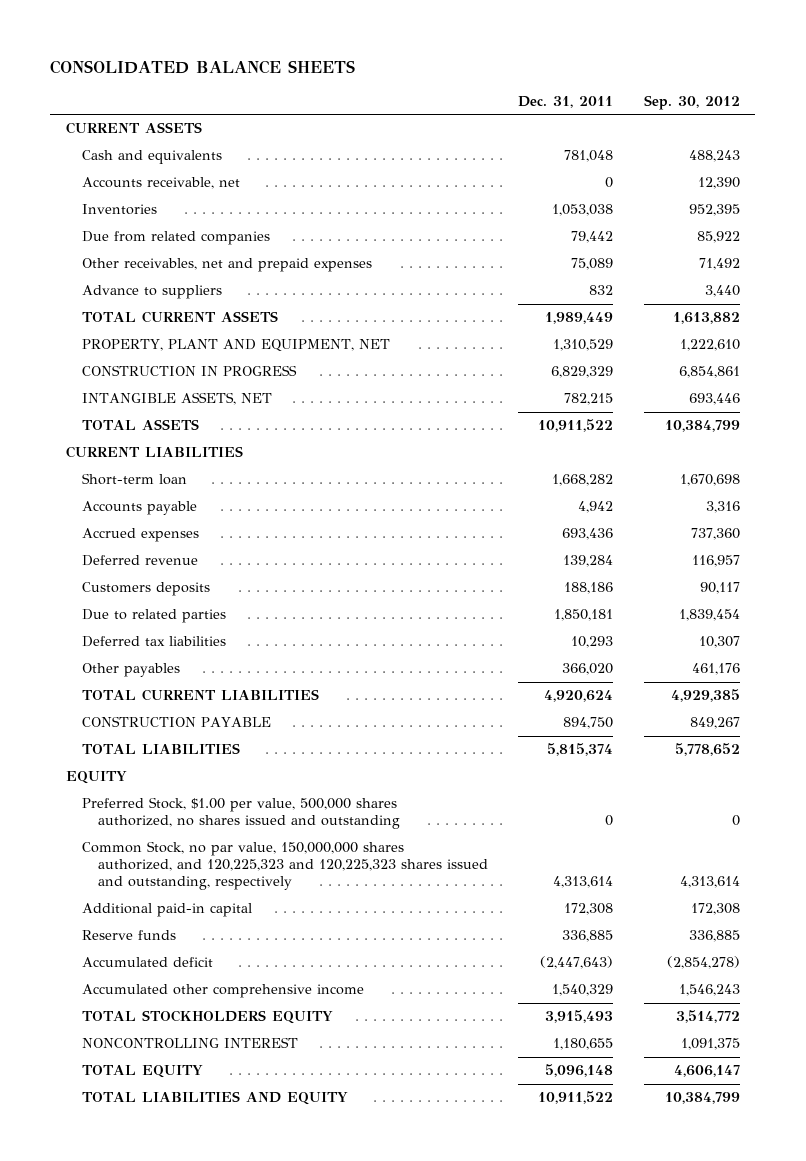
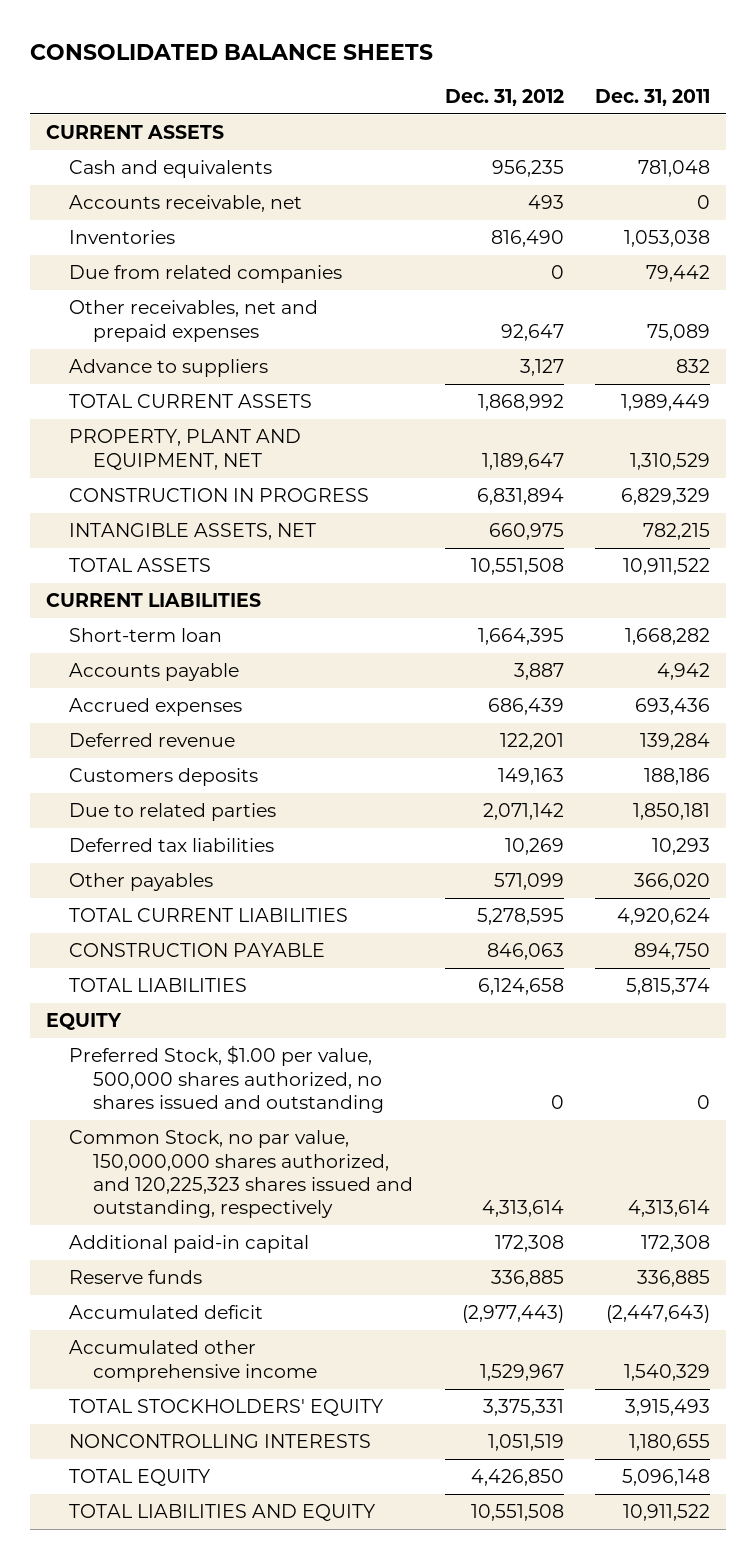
[643,94,740,110] Sep. 30, 2012 -> none
none -> [444,89,564,107] Dec. 31, 2012
[81,841,488,891] Common Stock, no par value, 150,000,000 shares authorized, and 120,225,323 and 120,225,323 shares issued and outstanding, respectively -> [69,1130,414,1219] Common Stock, no par value, 150,000,000 shares authorized, and 120,225,323 shares issued and outstanding, respectively
[81,1010,333,1025] TOTAL STOCKHOLDERS EQUITY -> [69,1399,385,1417] TOTAL STOCKHOLDERS' EQUITY
[81,1037,298,1049] NONCONTROLLING INTEREST -> [69,1434,372,1449] NONCONTROLLING INTERESTS

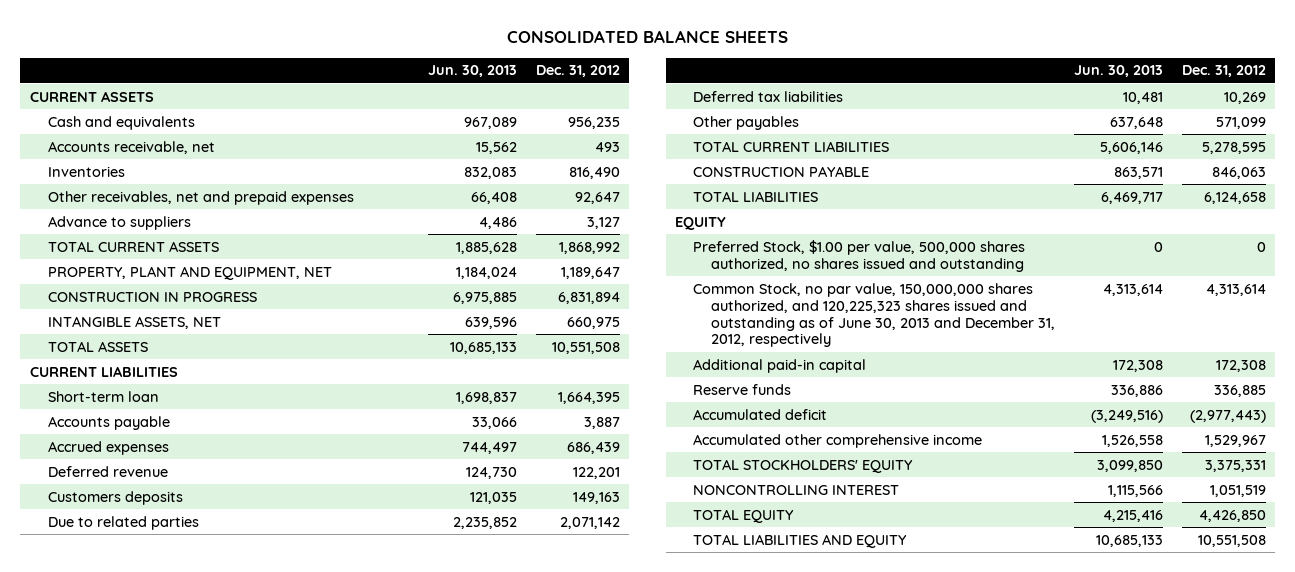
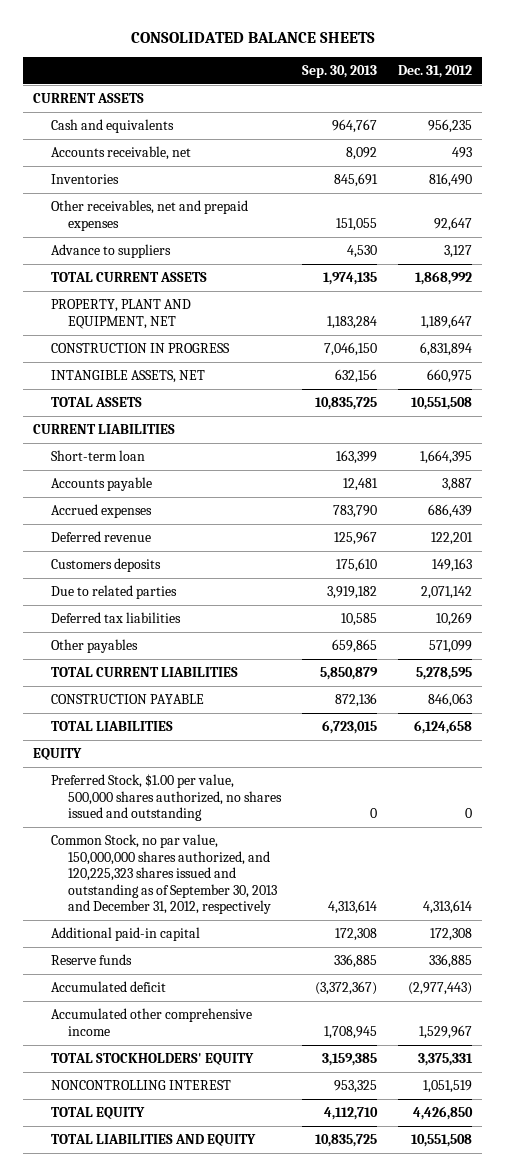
[428,65,518,78] Jun. 30, 2013 -> none
none -> [302,64,378,78] Sep. 30, 2013
[693,282,1056,348] Common Stock, no par value, 150,000,000 shares authorized, and 120,225,323 shares issued and outstanding as of June 30, 2013 and December 31, 2012, respectively -> [50,833,278,915] Common Stock, no par value, 150,000,000 shares authorized, and 120,225,323 shares issued and outstanding as of September 30, 2013 and December 31, 2012, respectively

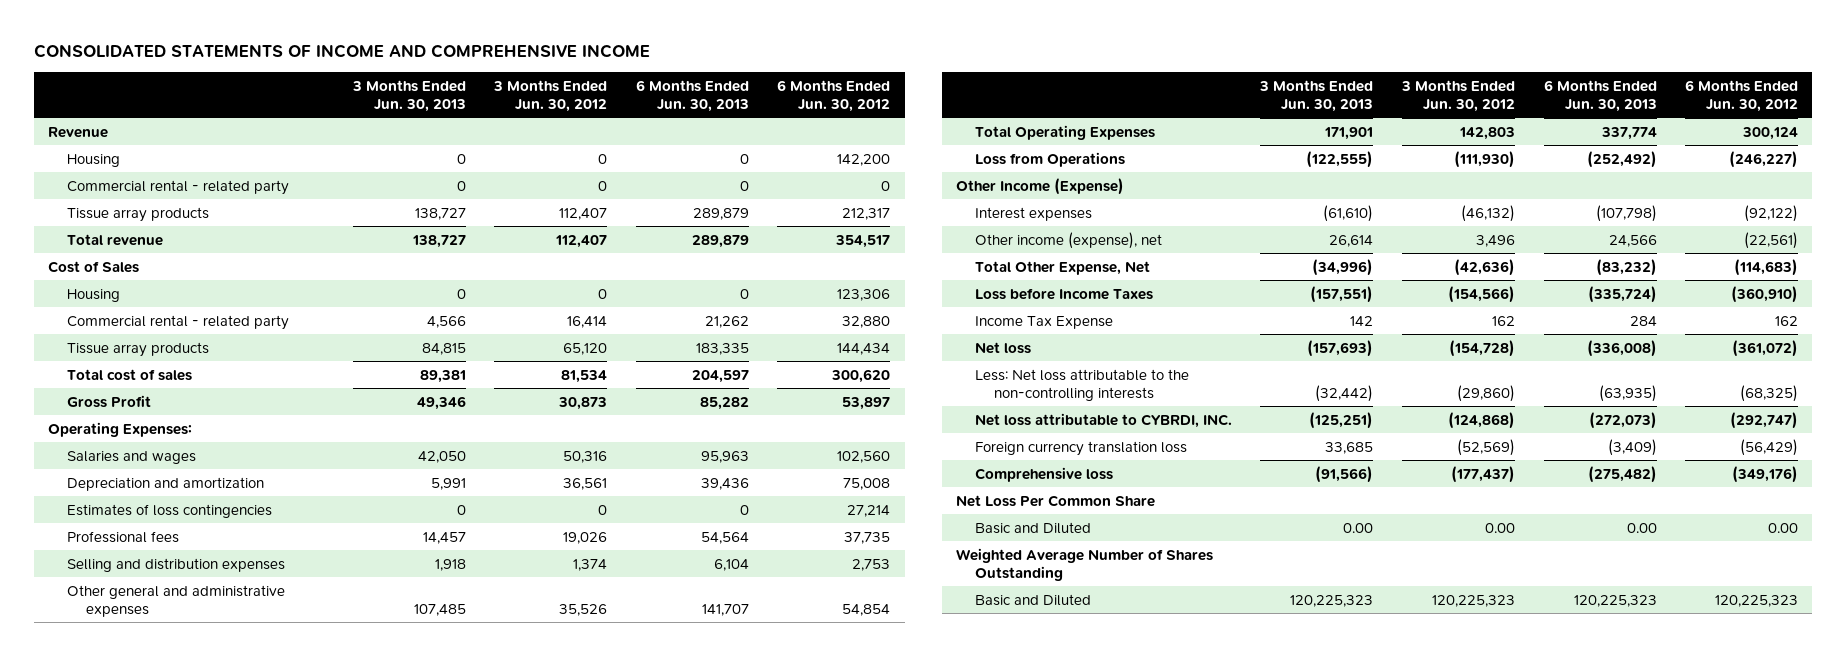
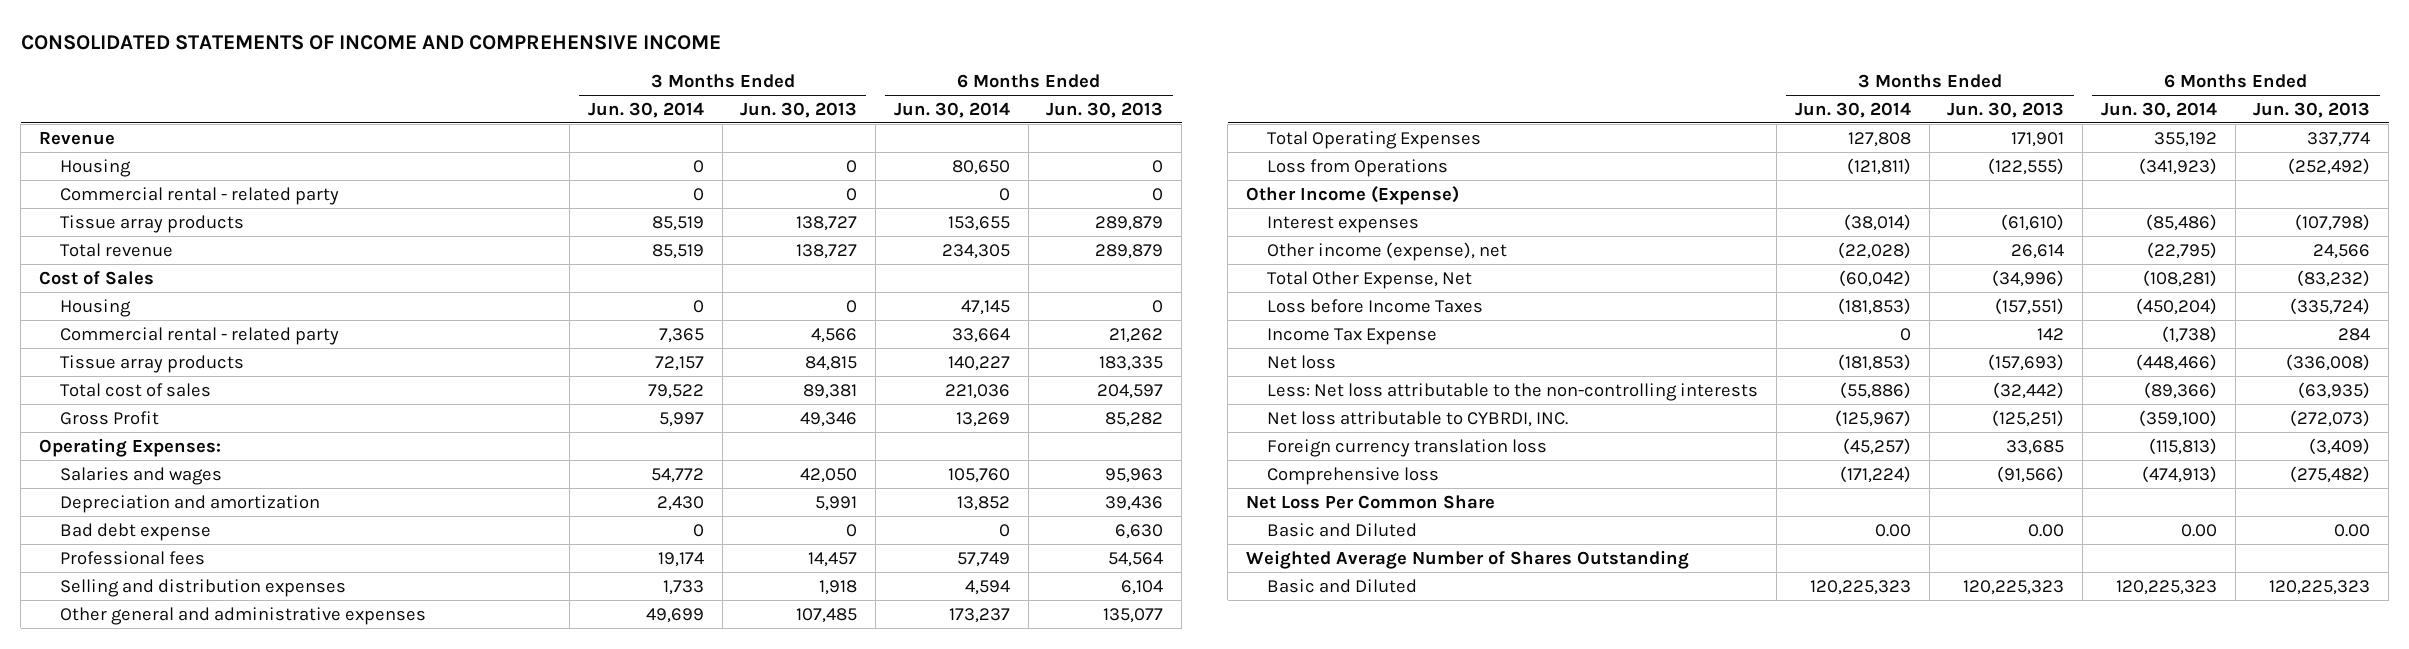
[493,79,608,112] 3 Months Ended Jun. 30, 2012 -> none
[777,79,891,112] 6 Months Ended Jun. 30, 2012 -> none
none -> [587,101,704,118] Jun. 30, 2014
none -> [893,101,1010,118] Jun. 30, 2014
[67,503,273,518] Estimates of loss contingencies -> none
none -> [60,522,212,541] Bad debt expense
[701,603,749,616] 141,707 -> [1103,607,1164,623] 135,077

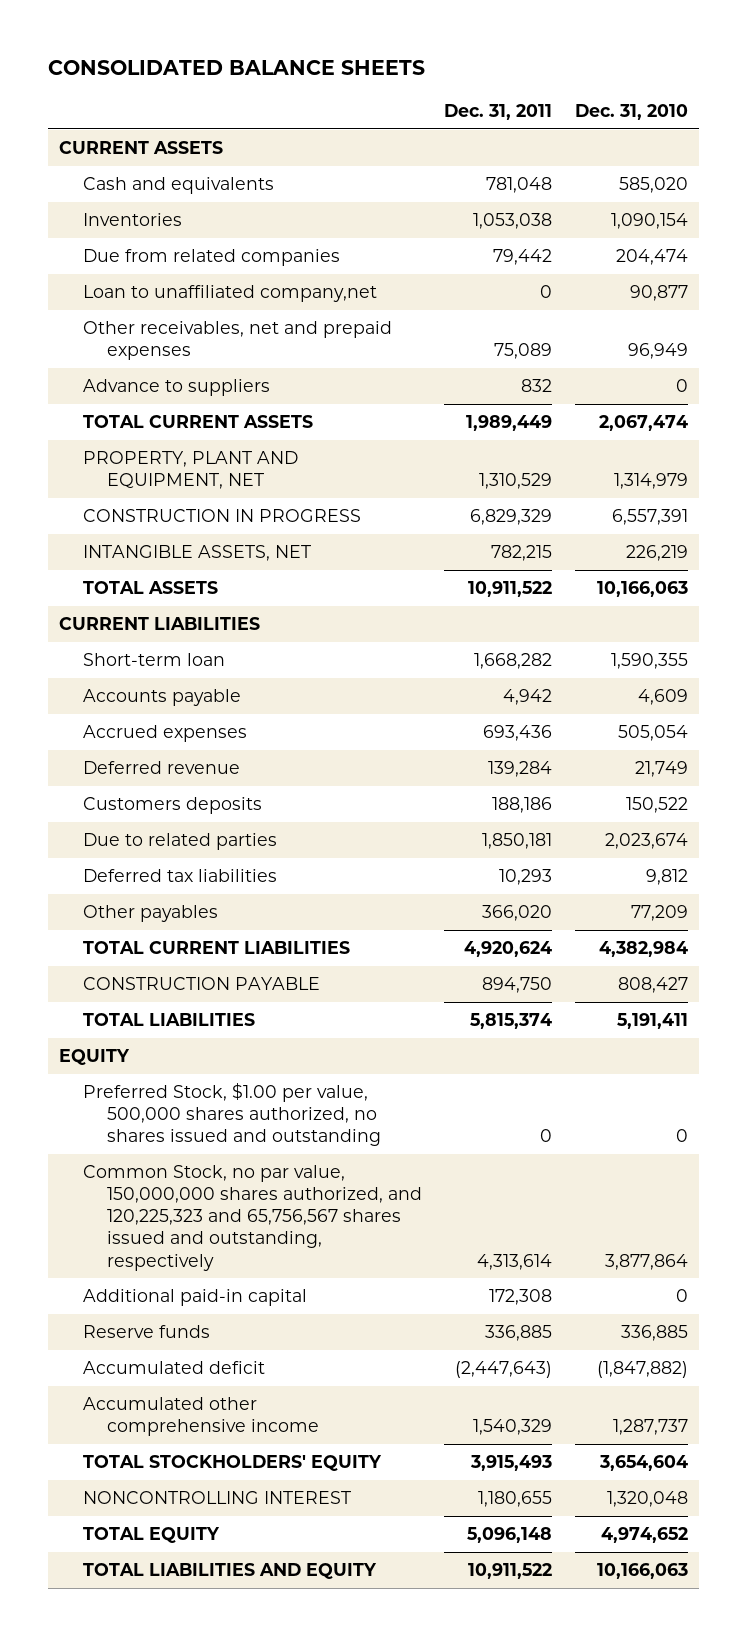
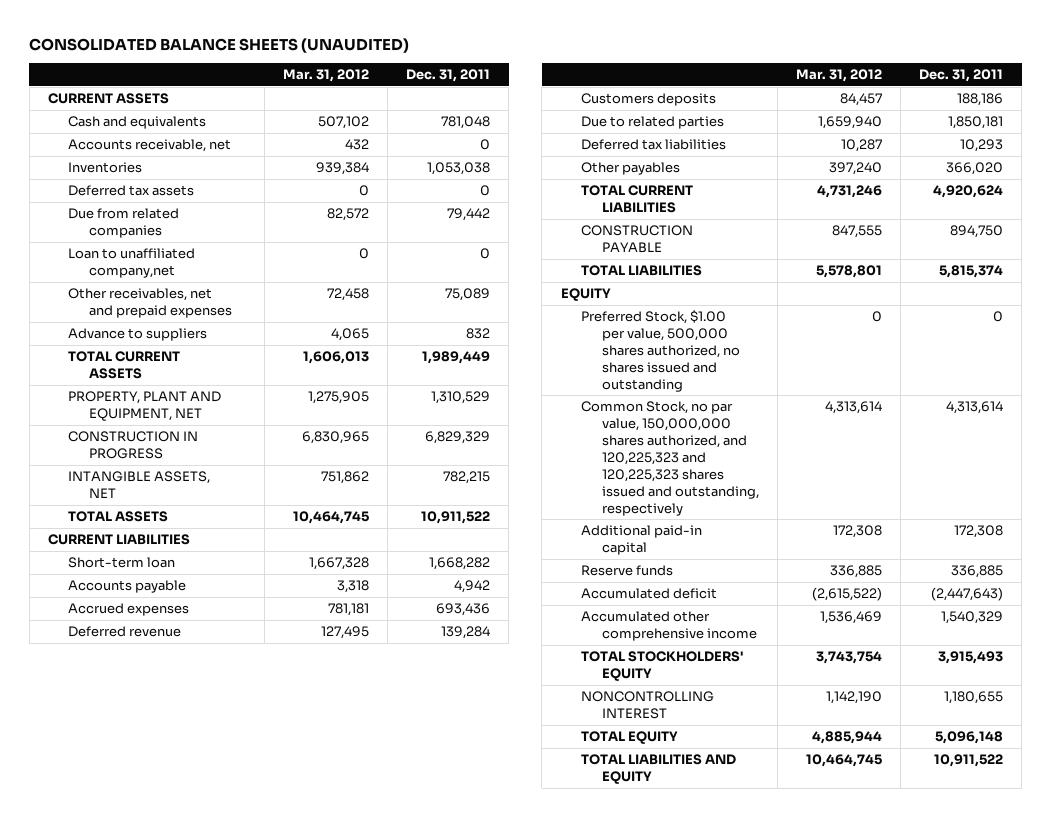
[47,60,425,76] CONSOLIDATED BALANCE SHEETS -> [29,37,410,53] CONSOLIDATED BALANCE SHEETS (UNAUDITED)
[574,104,688,121] Dec. 31, 2010 -> none
none -> [283,69,370,83] Mar. 31, 2012
none -> [68,139,232,153] Accounts receivable, net
none -> [68,185,195,197] Deferred tax assets
[82,1165,422,1271] Common Stock, no par value, 150,000,000 shares authorized, and 120,225,323 and 65,756,567 shares issued and outstanding, respectively -> [581,401,759,517] Common Stock, no par value, 150,000,000 shares authorized, and 120,225,323 and 120,225,323 shares issued and outstanding, respectively

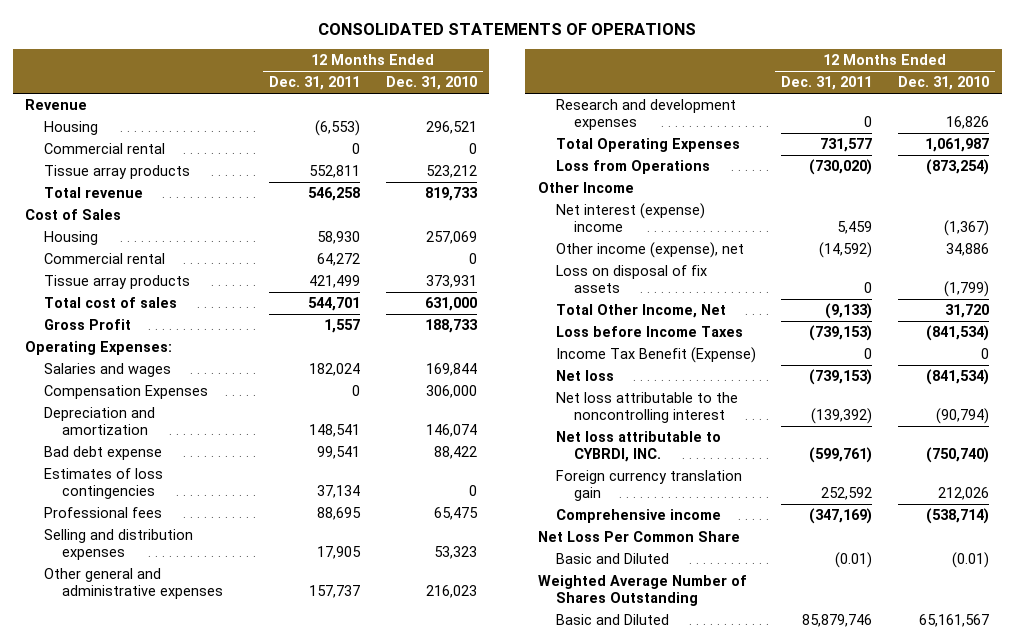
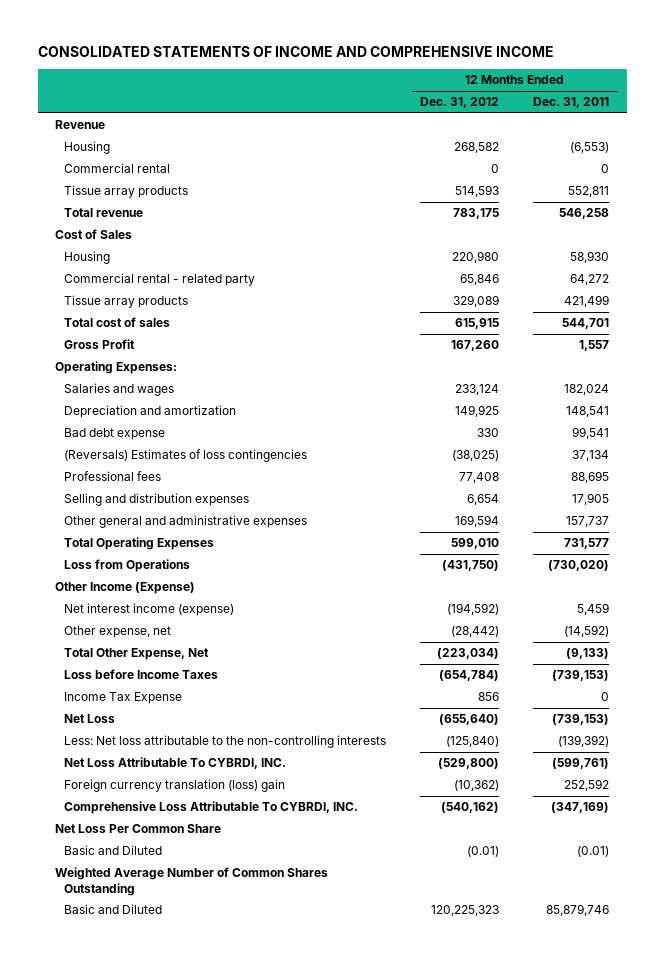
[318,22,697,35] CONSOLIDATED STATEMENTS OF OPERATIONS -> [38,45,555,57] CONSOLIDATED STATEMENTS OF INCOME AND COMPREHENSIVE INCOME
[385,76,477,91] Dec. 31, 2010 -> none
none -> [420,97,500,109] Dec. 31, 2012
[43,253,165,265] Commercial rental -> [63,273,255,287] Commercial rental - related party
[43,385,208,400] Compensation Expenses -> none
[43,468,163,500] Estimates of loss contingencies -> [63,449,307,463] (Reversals) Estimates of loss contingencies
[556,99,737,131] Research and development expenses -> none
[556,265,708,294] Loss on disposal of fix assets -> none
[537,182,634,194] Other Income -> [55,582,196,595] Other Income (Expense)
[556,203,706,233] Net interest (expense) income -> [63,603,234,617] Net interest income (expense)
[556,242,745,259] Other income (expense), net -> [63,626,171,639] Other expense, net
[556,304,727,319] Total Other Income, Net -> [63,648,209,661] Total Other Expense, Net
[556,347,757,364] Income Tax Benefit (Expense) -> [63,692,182,705] Income Tax Expense
[556,370,615,382] Net loss -> [63,714,115,724] Net Loss
[556,392,739,424] Net loss attributable to the noncontrolling interest -> [63,735,386,749] Less: Net loss attributable to the non-controlling interests
[556,431,722,463] Net loss attributable to CYBRDI, INC. -> [63,757,286,770] Net Loss Attributable To CYBRDI, INC.
[556,470,743,502] Foreign currency translation gain -> [63,779,285,793] Foreign currency translation (loss) gain
[556,509,722,524] Comprehensive income -> [63,801,358,815] Comprehensive Loss Attributable To CYBRDI, INC.
[537,575,747,607] Weighted Average Number of Shares Outstanding -> [55,867,329,896] Weighted Average Number of Common Shares Outstanding

